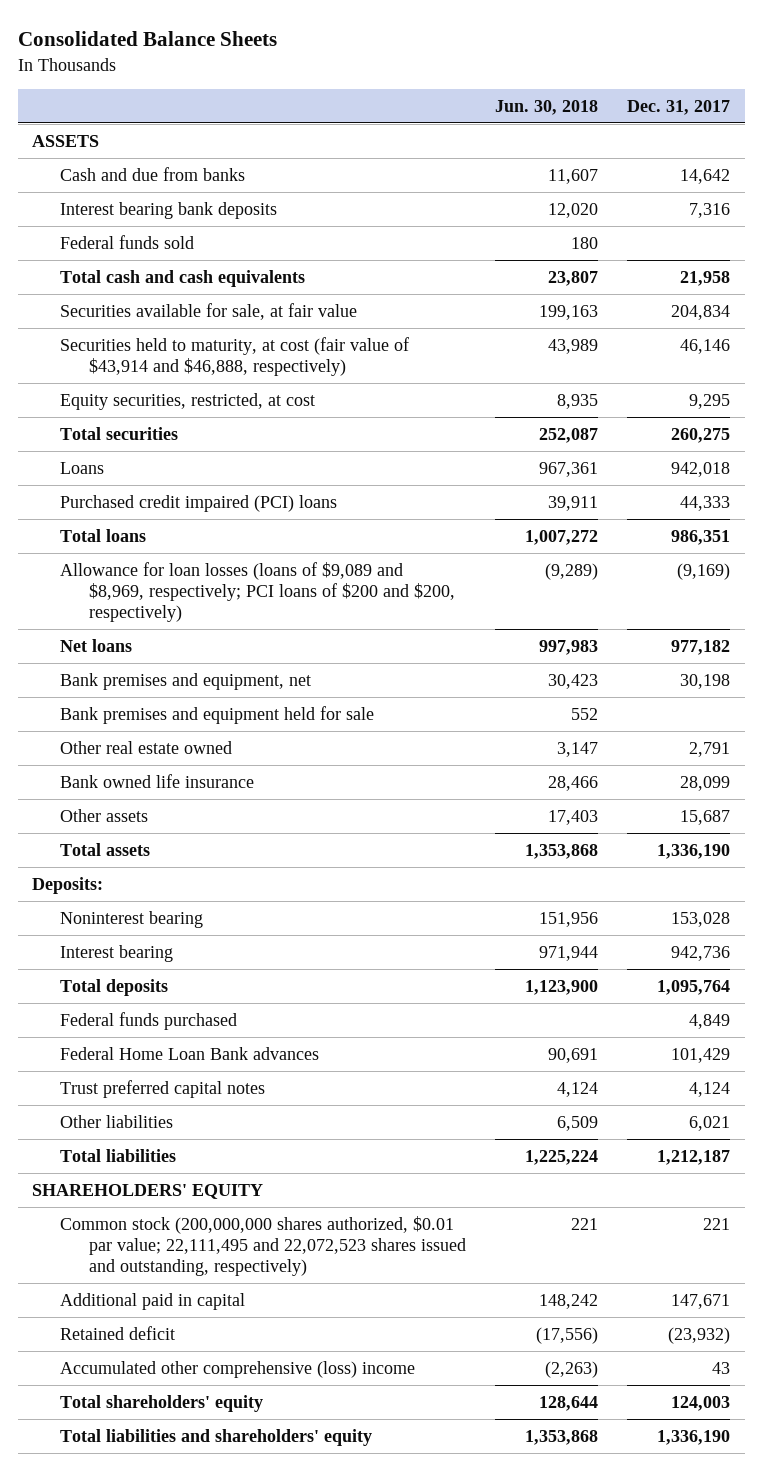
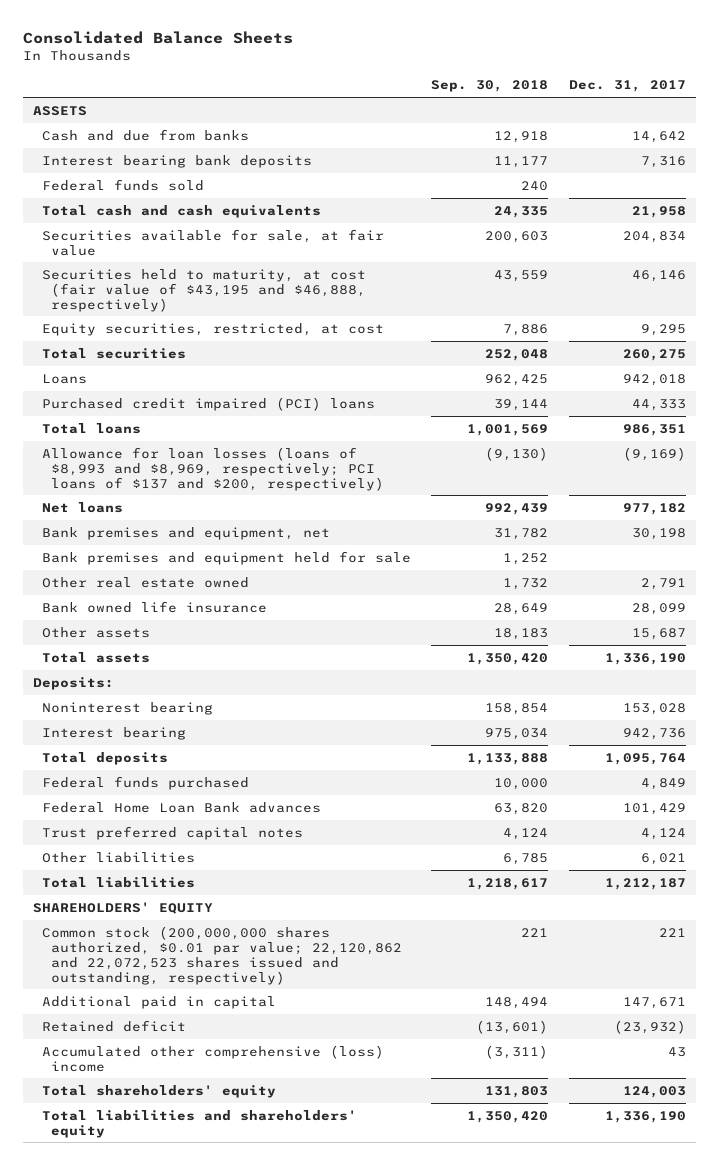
[494,99,598,115] Jun. 30, 2018 -> none
none -> [431,80,549,93] Sep. 30, 2018
[60,336,410,376] Securities held to maturity, at cost (fair value of $43,914 and $46,888, respectively) -> [42,268,367,312] Securities held to maturity, at cost (fair value of $43,195 and $46,888, respectively)
[60,561,455,622] Allowance for loan losses (loans of $9,089 and $8,969, respectively; PCI loans of $200 and $200, respectively) -> [42,446,385,491] Allowance for loan losses (loans of $8,993 and $8,969, respectively; PCI loans of $137 and $200, respectively)
[60,1215,466,1276] Common stock (200,000,000 shares authorized, $0.01 par value; 22,111,495 and 22,072,523 shares issued and outstanding, respectively) -> [42,925,403,985] Common stock (200,000,000 shares authorized, $0.01 par value; 22,120,862 and 22,072,523 shares issued and outstanding, respectively)

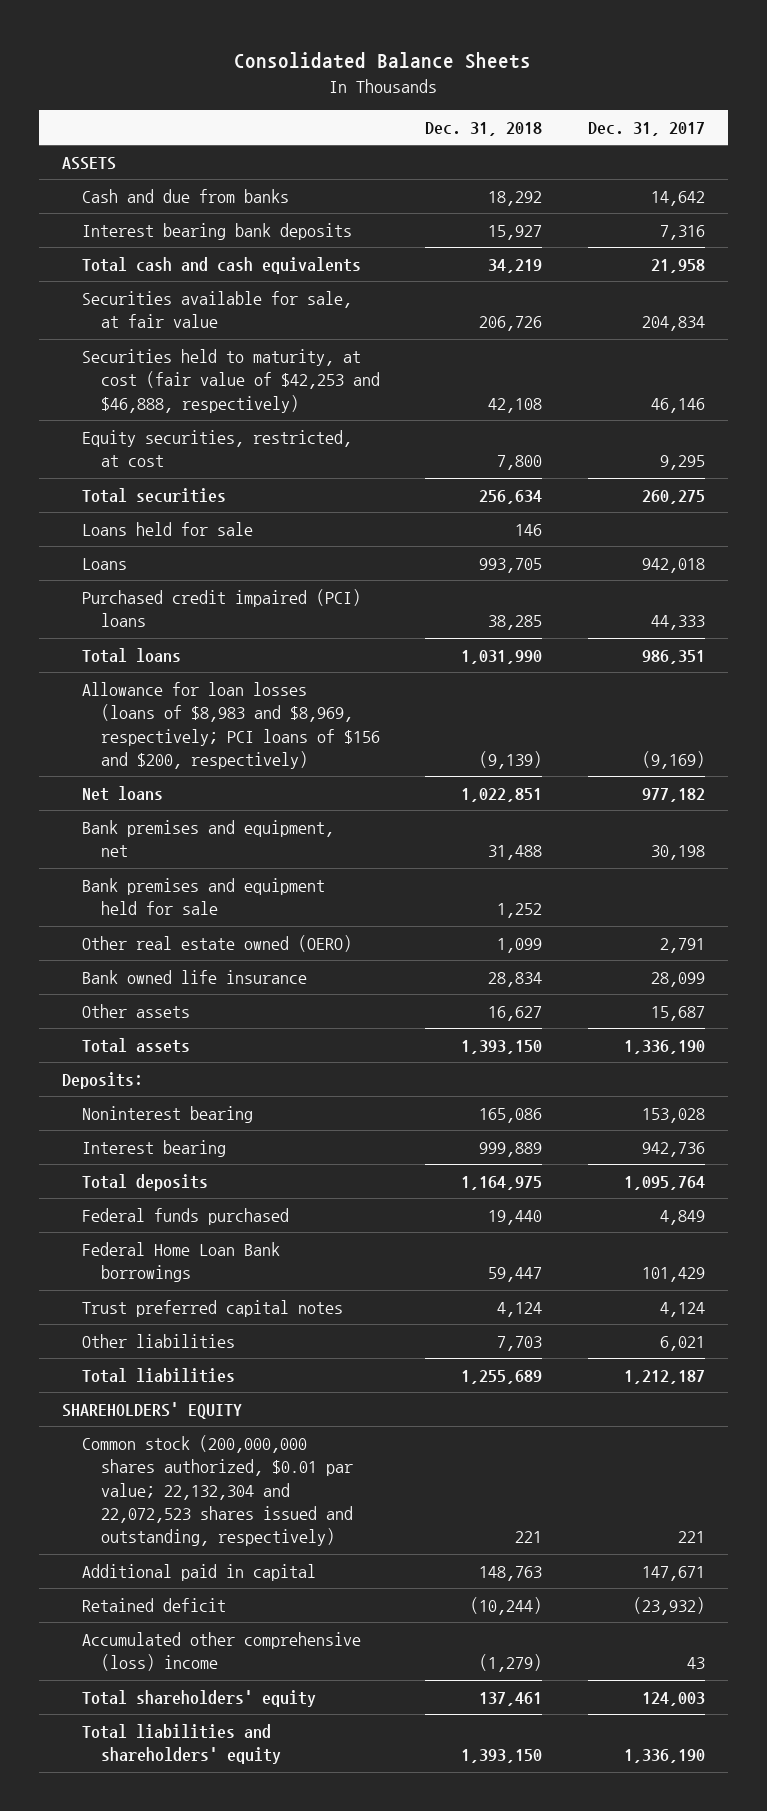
[431,80,549,93] Sep. 30, 2018 -> none
none -> [425,122,543,137] Dec. 31, 2018
[42,178,205,191] Federal funds sold -> none
[42,268,367,312] Securities held to maturity, at cost (fair value of $43,195 and $46,888, respectively) -> [81,348,381,413] Securities held to maturity, at cost (fair value of $42,253 and $46,888, respectively)
none -> [81,521,253,536] Loans held for sale
[42,446,385,491] Allowance for loan losses (loans of $8,993 and $8,969, respectively; PCI loans of $137 and $200, respectively) -> [81,681,381,770] Allowance for loan losses (loans of $8,983 and $8,969, respectively; PCI loans of $156 and $200, respectively)
[42,576,250,588] Other real estate owned -> [81,934,352,952] Other real estate owned (OERO)
[42,801,322,813] Federal Home Loan Bank advances -> [81,1241,280,1283] Federal Home Loan Bank borrowings
[42,925,403,985] Common stock (200,000,000 shares authorized, $0.01 par value; 22,120,862 and 22,072,523 shares issued and outstanding, respectively) -> [81,1434,354,1547] Common stock (200,000,000 shares authorized, $0.01 par value; 22,132,304 and 22,072,523 shares issued and outstanding, respectively)

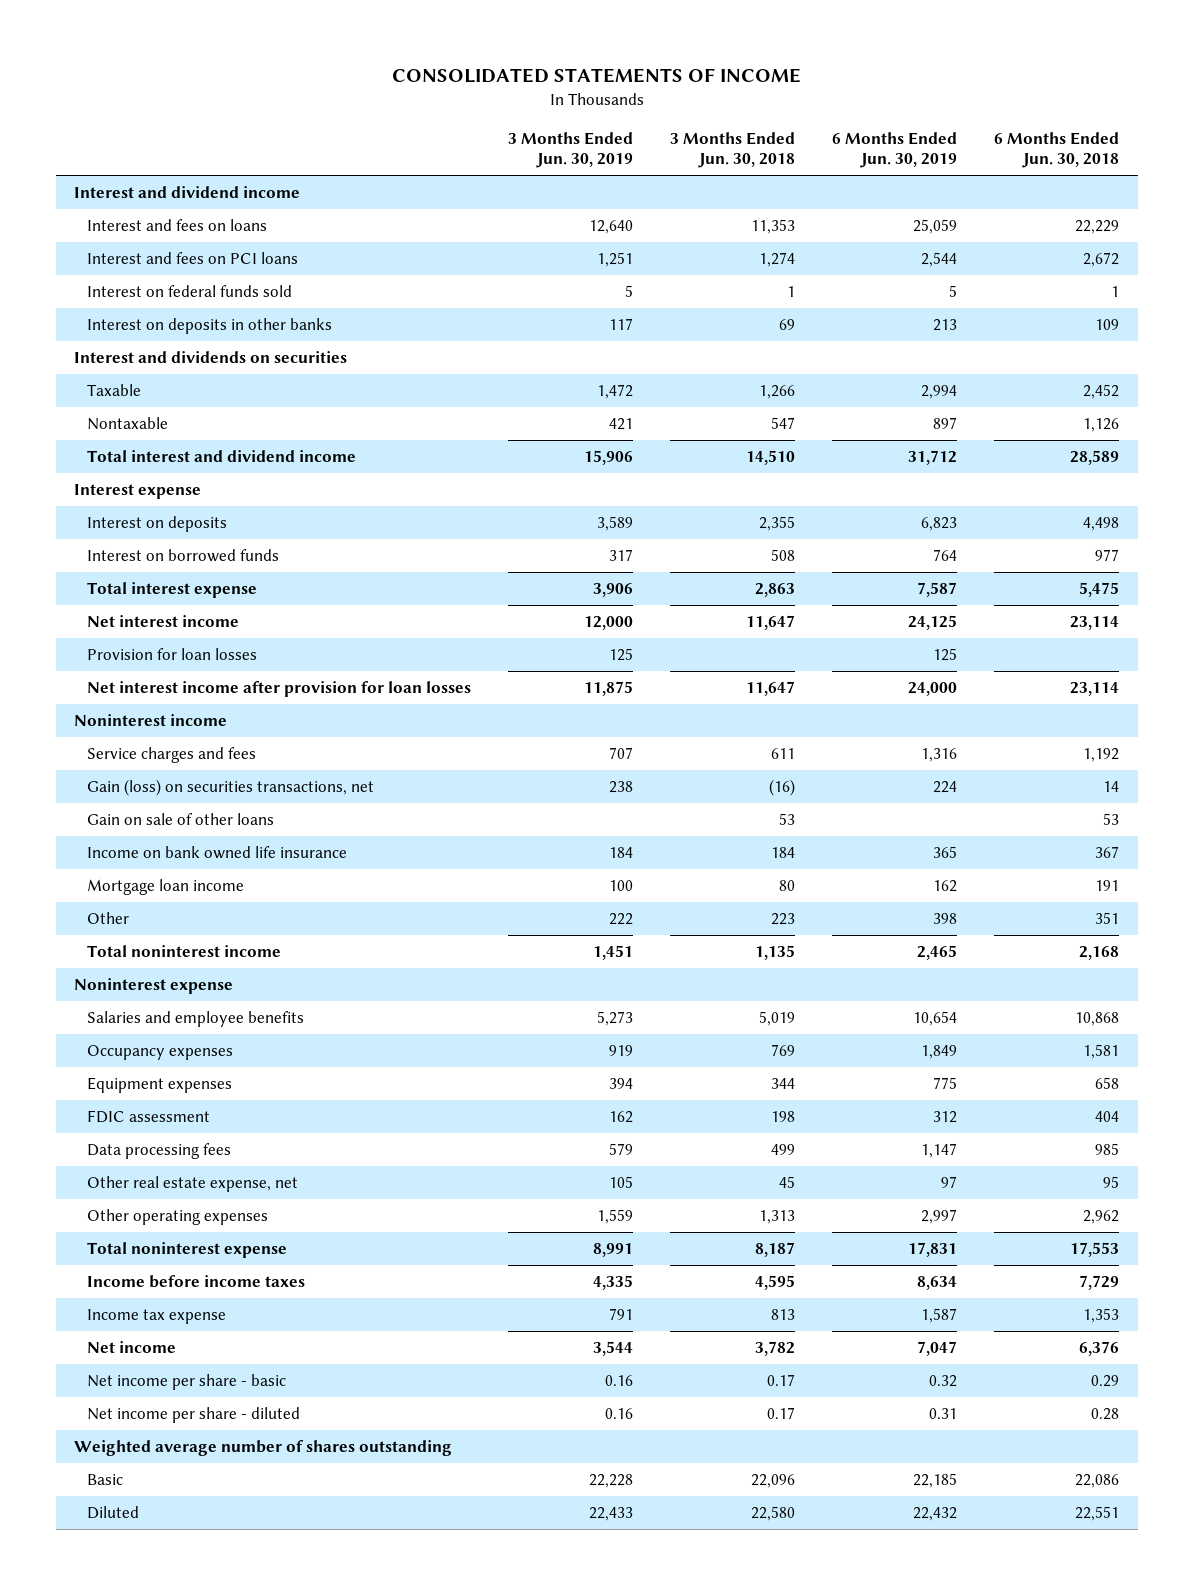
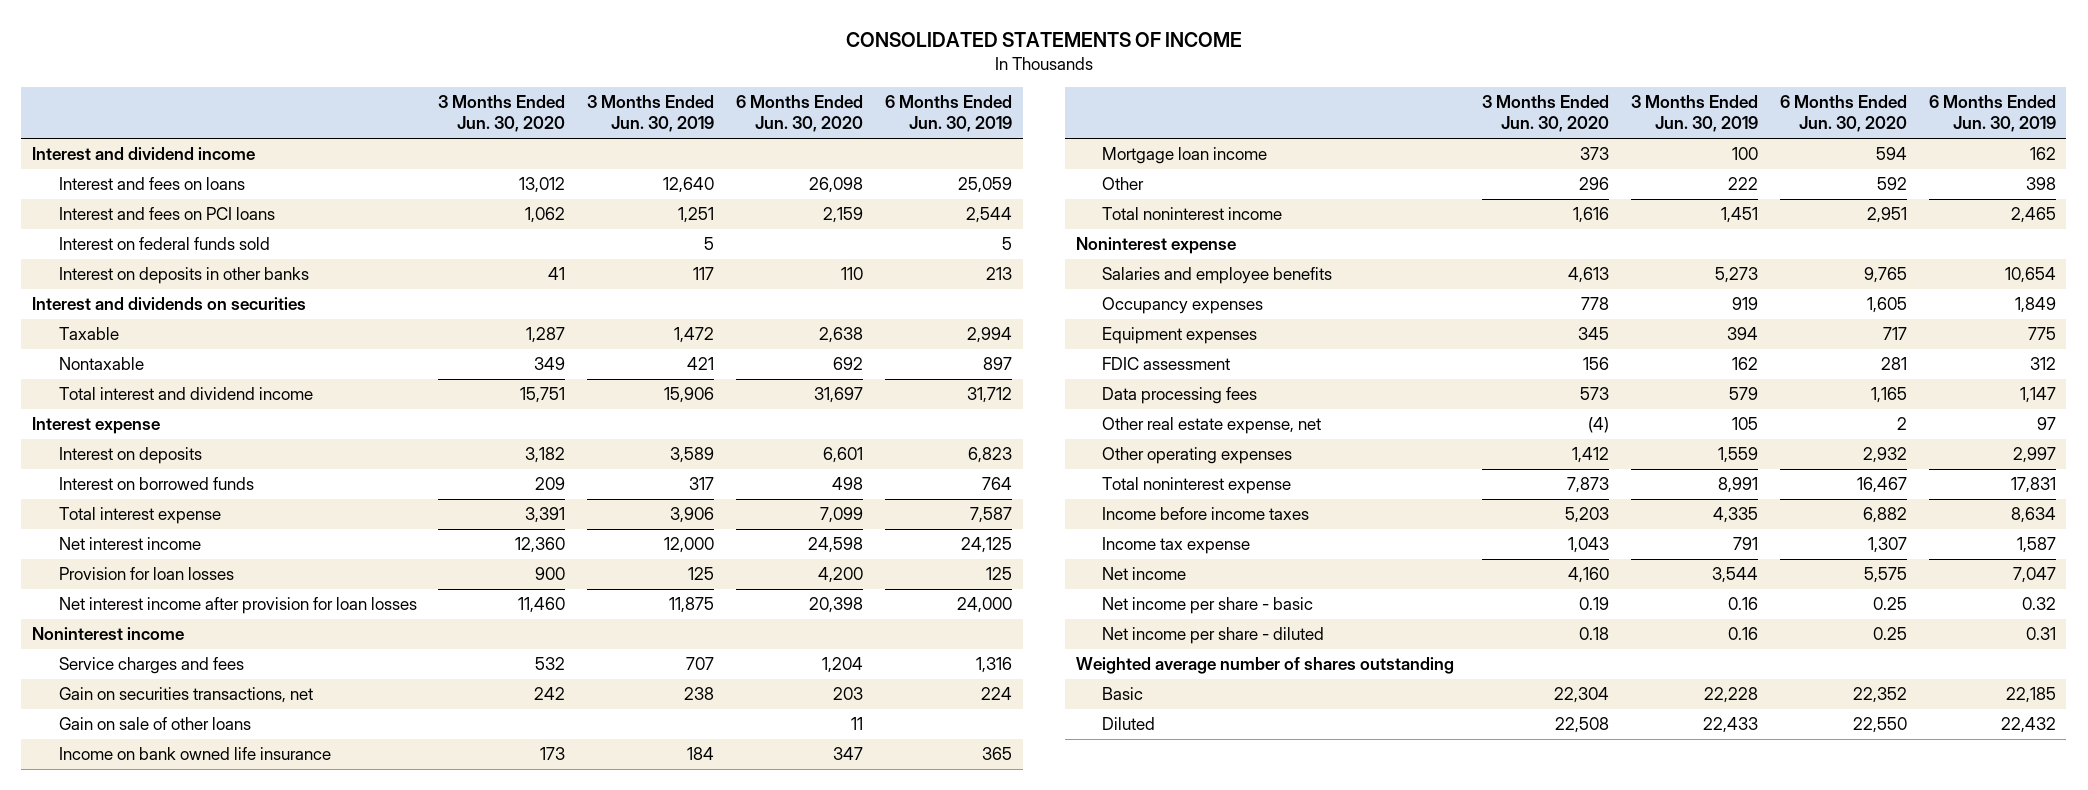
[670,132,796,169] 3 Months Ended Jun. 30, 2018 -> none
[994,132,1120,169] 6 Months Ended Jun. 30, 2018 -> none
none -> [438,95,566,132] 3 Months Ended Jun. 30, 2020
none -> [736,95,864,132] 6 Months Ended Jun. 30, 2020
[87,778,375,796] Gain (loss) on securities transactions, net -> [58,687,313,704] Gain on securities transactions, net

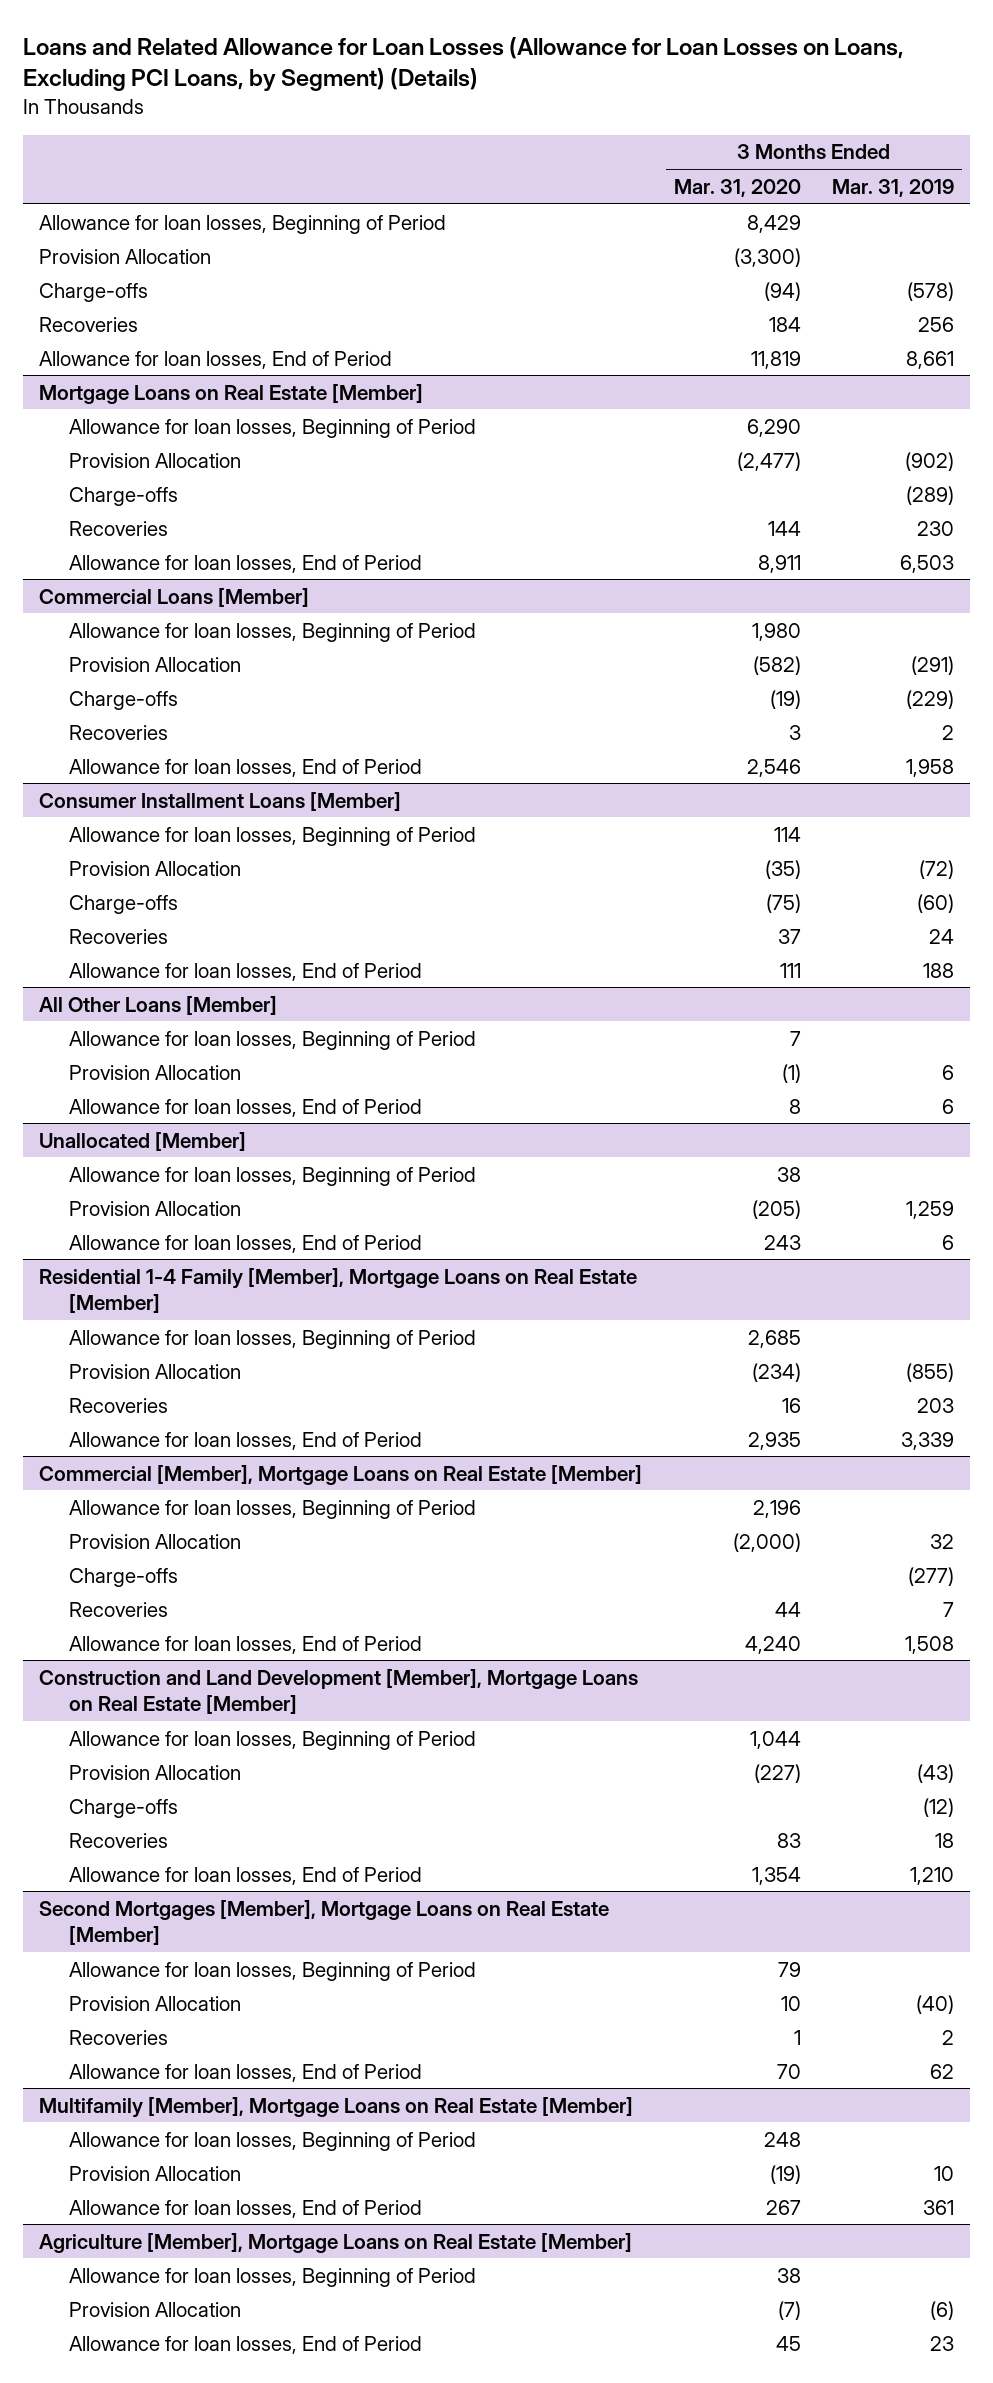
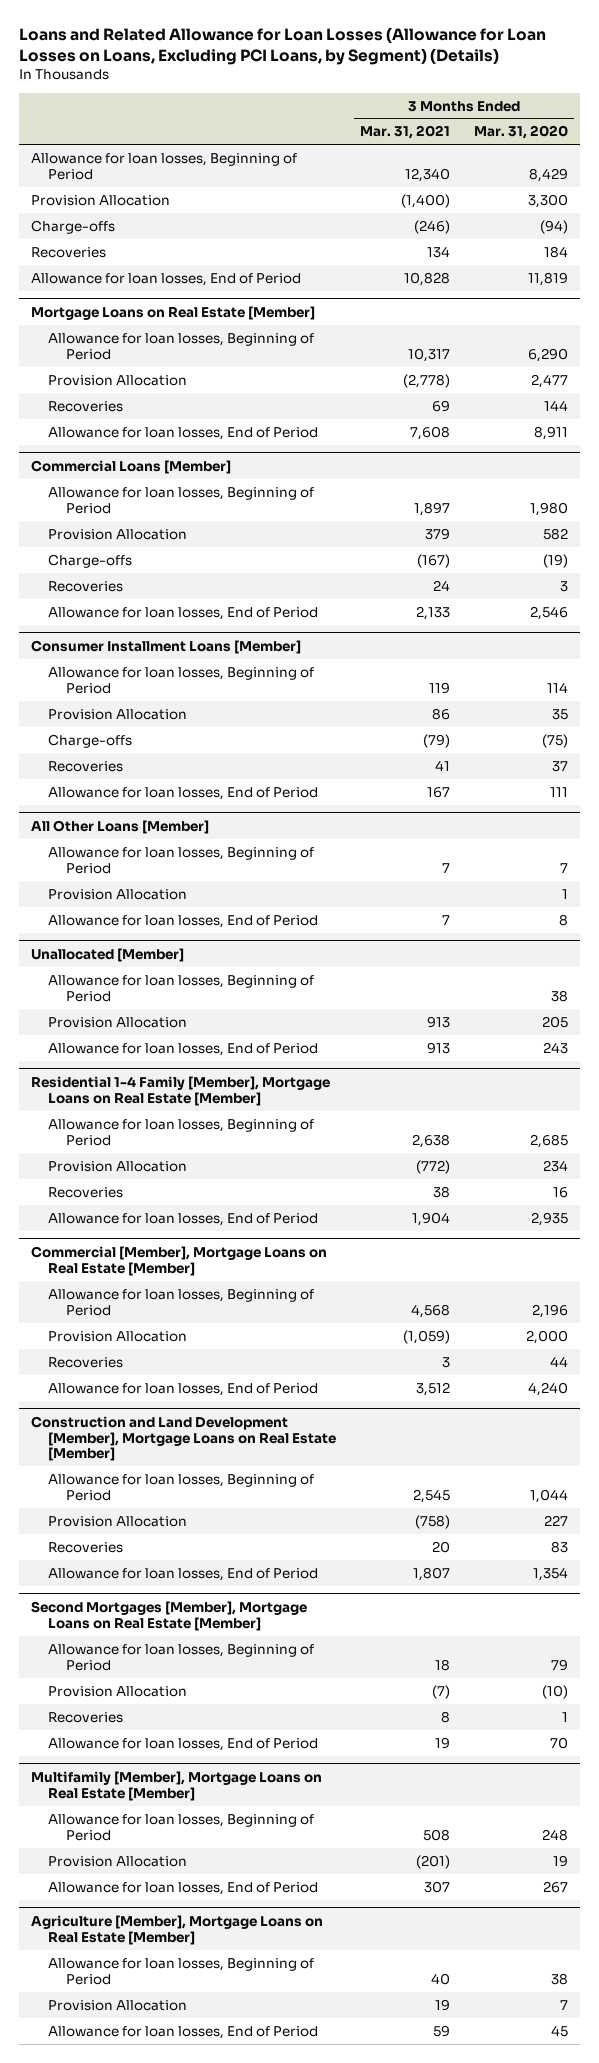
[832,178,955,197] Mar. 31, 2019 -> none
none -> [360,125,451,140] Mar. 31, 2021
[733,247,801,267] (3,300) -> [527,193,568,208] 3,300
[68,486,178,506] Charge-offs -> none
[736,451,801,471] (2,477) -> [530,373,568,388] 2,477
[752,655,801,675] (582) -> [542,527,568,540] 582
[764,859,801,879] (35) -> [551,708,568,720] 35
[781,1063,801,1083] (1) -> [561,888,568,899] 1
[751,1199,801,1219] (205) -> [541,1015,568,1028] 205
[751,1362,801,1382] (234) -> [542,1159,568,1172] 234
[68,1567,178,1587] Charge-offs -> none
[732,1532,801,1552] (2,000) -> [525,1329,568,1344] 2,000
[68,1798,178,1818] Charge-offs -> none
[753,1763,801,1783] (227) -> [543,1514,568,1526] 227
[780,1995,801,2011] 10 -> [541,1684,568,1699] (10)
[769,2164,801,2184] (19) -> [552,1854,568,1867] 19
[777,2300,801,2320] (7) -> [559,1999,568,2010] 7

